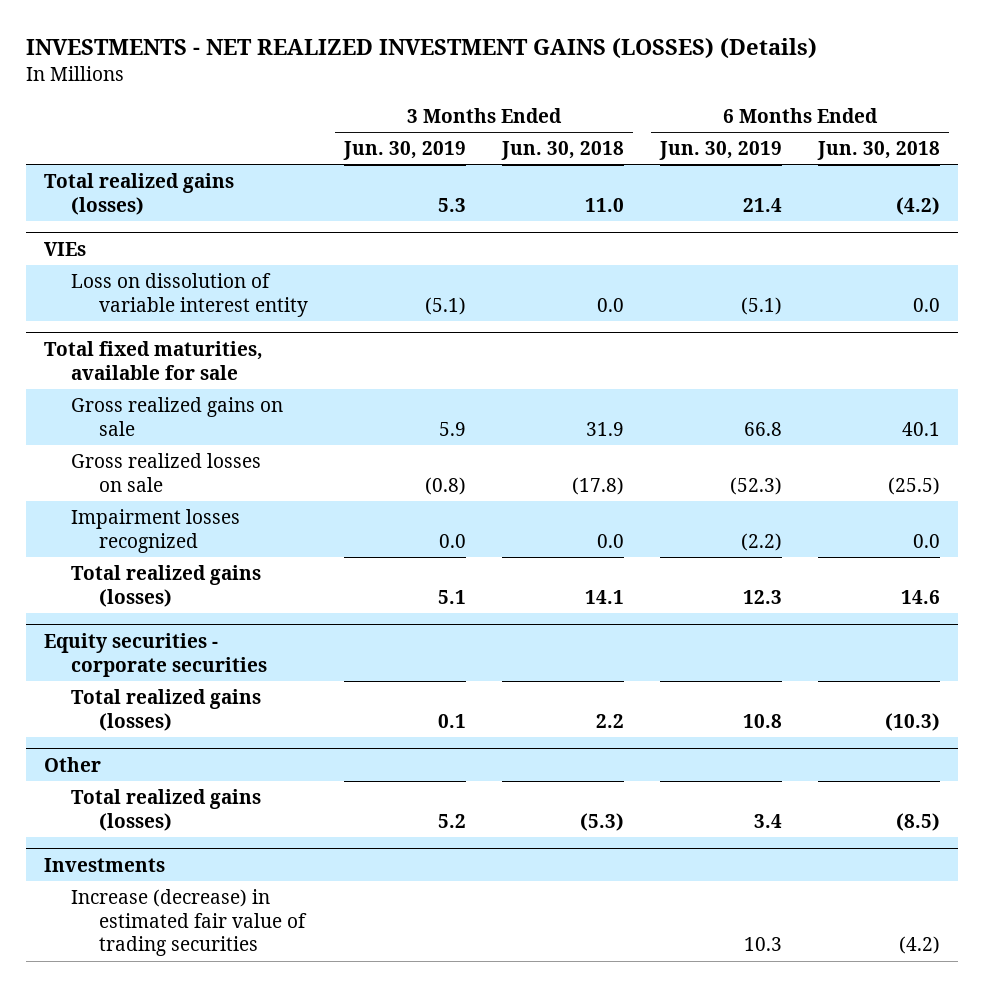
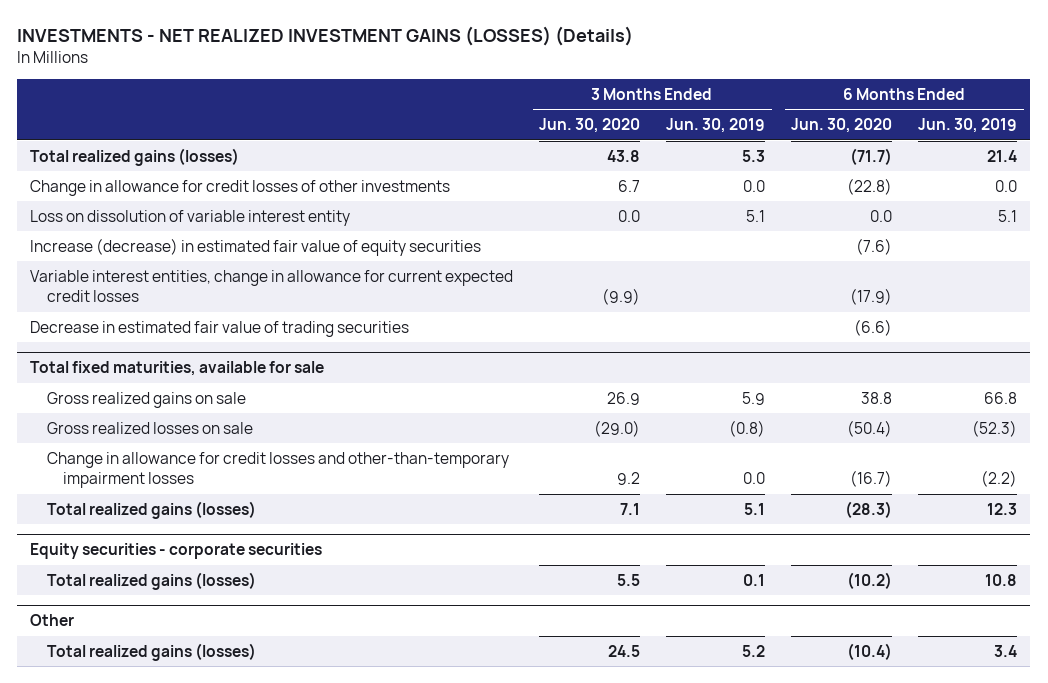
[500,141,624,161] Jun. 30, 2018 -> none
[817,141,941,161] Jun. 30, 2018 -> none
none -> [539,118,641,134] Jun. 30, 2020
none -> [791,118,893,134] Jun. 30, 2020
[43,241,86,256] VIEs -> none
none -> [30,179,451,196] Change in allowance for credit losses of other investments
[424,296,466,315] (5.1) -> [746,209,766,222] 5.1
[740,296,782,315] (5.1) -> [998,209,1018,222] 5.1
none -> [30,237,482,256] Increase (decrease) in estimated fair value of equity securities
none -> [30,269,514,303] Variable interest entities, change in allowance for current expected credit losses
none -> [30,320,410,337] Decrease in estimated fair value of trading securities
[71,508,241,553] Impairment losses recognized -> [46,451,509,489] Change in allowance for credit losses and other-than-temporary impairment losses
[43,857,165,872] Investments -> none
[71,888,307,957] Increase (decrease) in estimated fair value of trading securities -> none

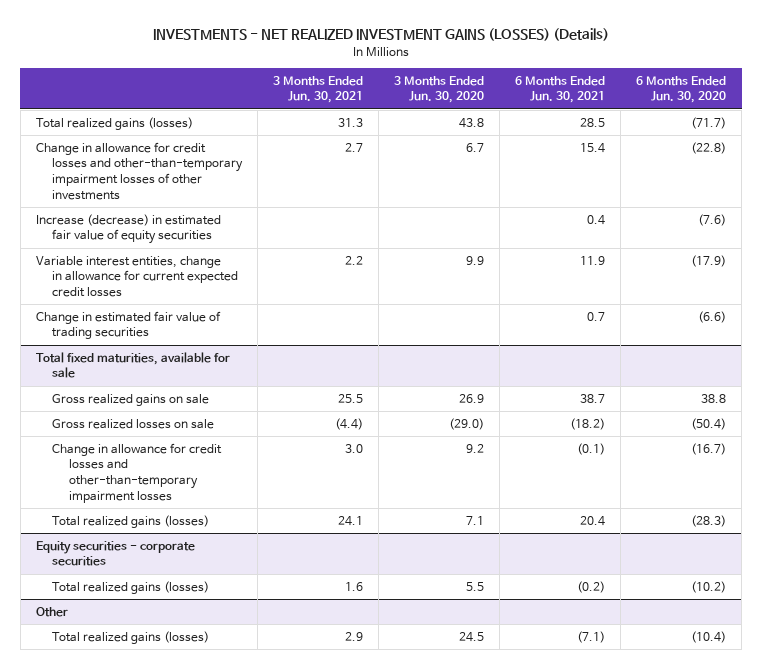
[666,118,766,134] Jun. 30, 2019 -> none
[918,118,1018,134] Jun. 30, 2019 -> none
none -> [273,75,364,104] 3 Months Ended Jun. 30, 2021
none -> [515,75,606,104] 6 Months Ended Jun. 30, 2021
[30,209,351,226] Loss on dissolution of variable interest entity -> none
[30,179,451,196] Change in allowance for credit losses of other investments -> [35,141,244,200] Change in allowance for credit losses and other-than-temporary impairment losses of other investments
[602,288,641,306] (9.9) -> [466,255,485,265] 9.9
[30,320,410,337] Decrease in estimated fair value of trading securities -> [35,310,221,340] Change in estimated fair value of trading securities

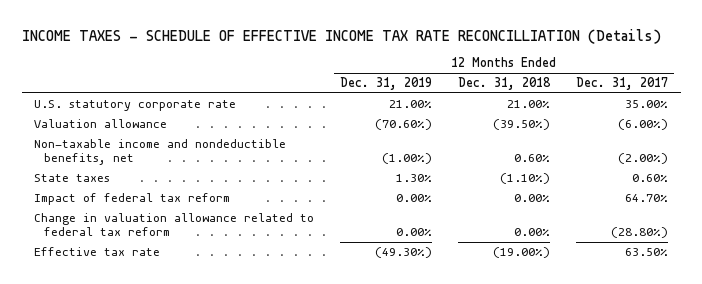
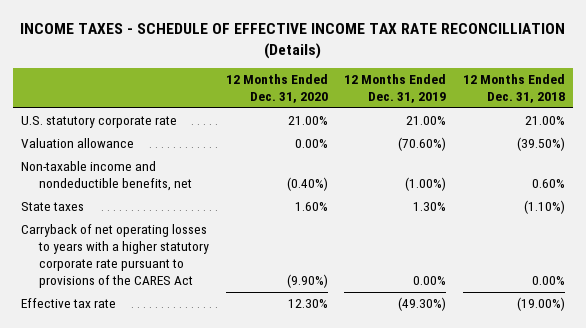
[575,77,668,91] Dec. 31, 2017 -> none
none -> [225,74,328,104] 12 Months Ended Dec. 31, 2020
[34,193,231,206] Impact of federal tax reform -> none
[34,213,315,237] Change in valuation allowance related to federal tax reform -> none
none -> [21,224,210,288] Carryback of net operating losses to years with a higher statutory corporate rate pursuant to provisions of the CARES Act

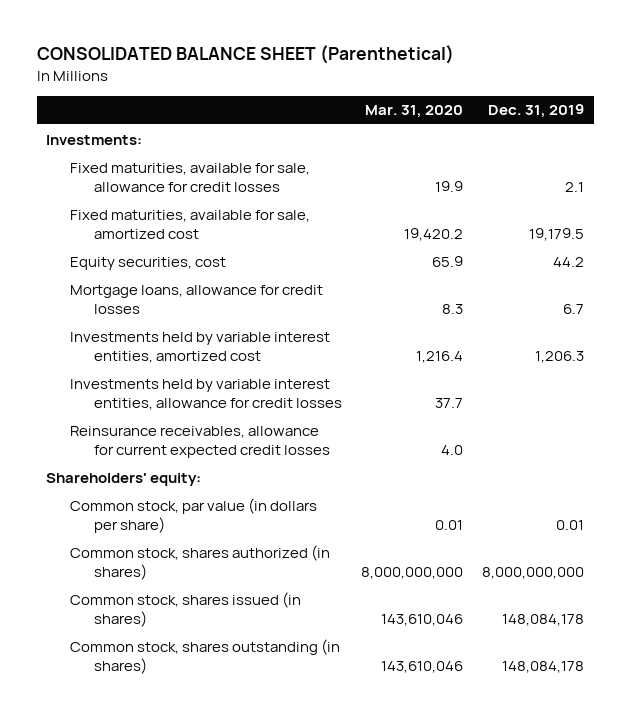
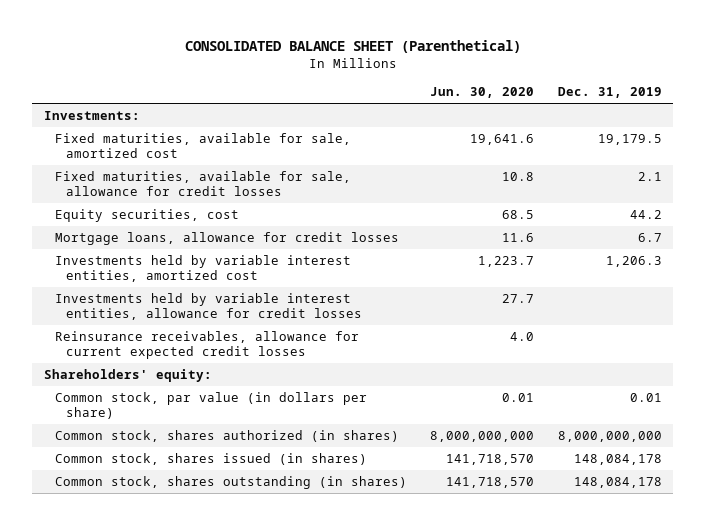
[365,105,464,119] Mar. 31, 2020 -> none
none -> [430,87,535,99] Jun. 30, 2020
[70,162,311,192] Fixed maturities, available for sale, allowance for credit losses -> [54,170,351,196] Fixed maturities, available for sale, allowance for credit losses

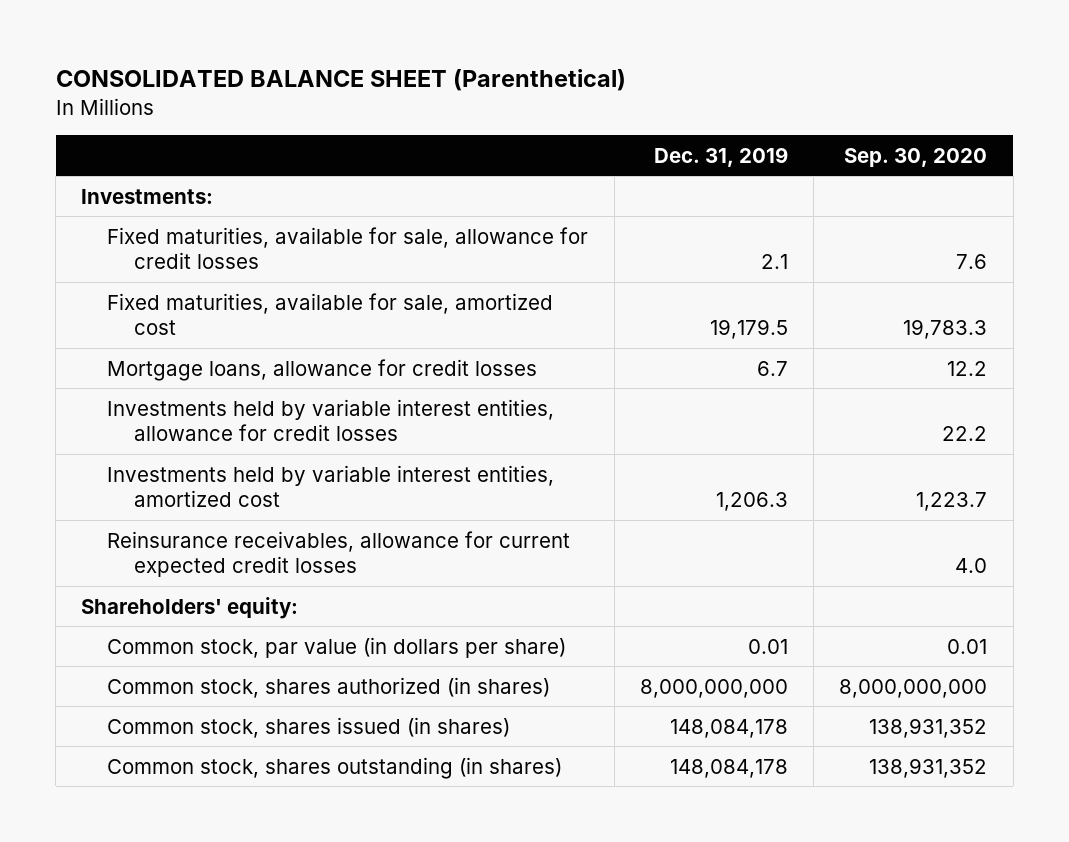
[430,87,535,99] Jun. 30, 2020 -> none
none -> [844,147,988,167] Sep. 30, 2020
[54,208,239,222] Equity securities, cost -> none
[54,132,351,158] Fixed maturities, available for sale, amortized cost -> [107,292,554,335] Fixed maturities, available for sale, amortized cost
[54,254,351,282] Investments held by variable interest entities, amortized cost -> [107,464,555,507] Investments held by variable interest entities, amortized cost

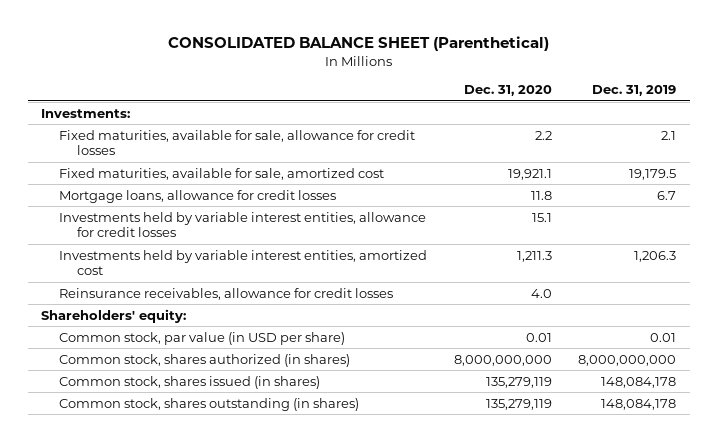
[844,147,988,167] Sep. 30, 2020 -> none
none -> [463,85,552,97] Dec. 31, 2020
[107,530,571,577] Reinsurance receivables, allowance for current expected credit losses -> [59,287,394,300] Reinsurance receivables, allowance for credit losses
[107,636,567,658] Common stock, par value (in dollars per share) -> [59,331,346,345] Common stock, par value (in USD per share)

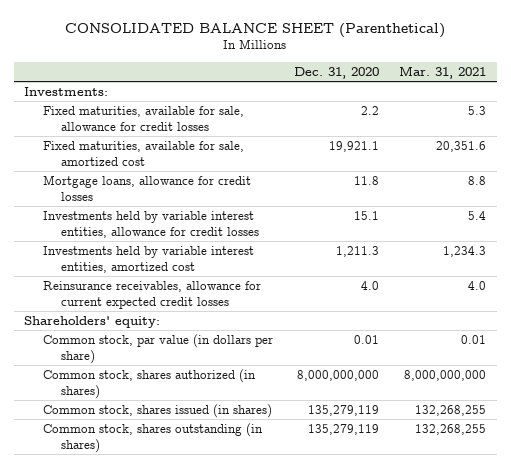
[592,85,677,97] Dec. 31, 2019 -> none
none -> [399,65,487,79] Mar. 31, 2021
[59,287,394,300] Reinsurance receivables, allowance for credit losses -> [42,280,261,309] Reinsurance receivables, allowance for current expected credit losses
[59,331,346,345] Common stock, par value (in USD per share) -> [42,333,273,364] Common stock, par value (in dollars per share)

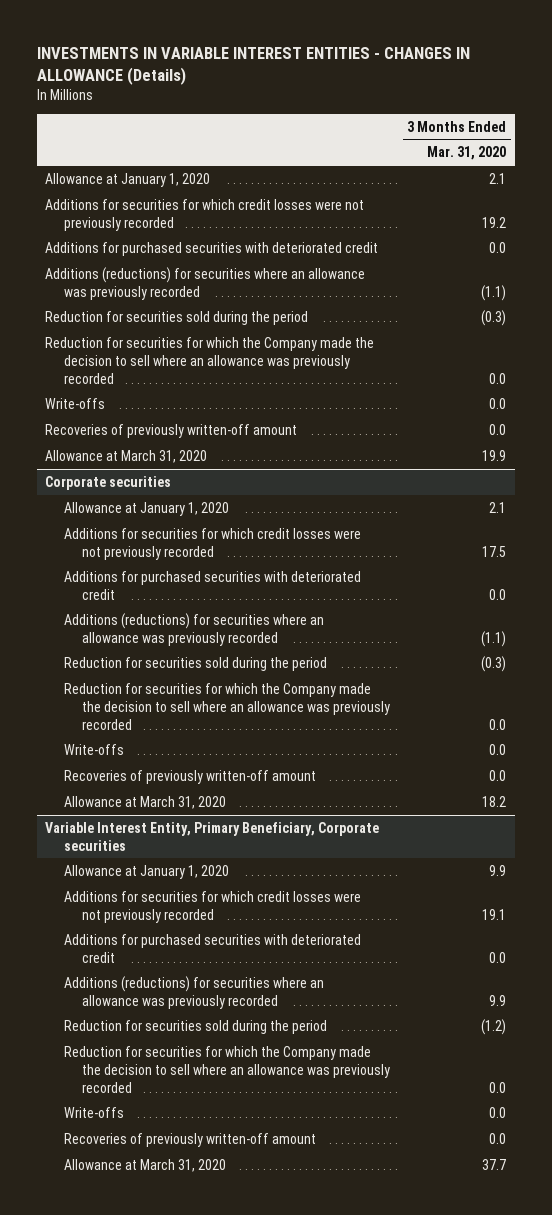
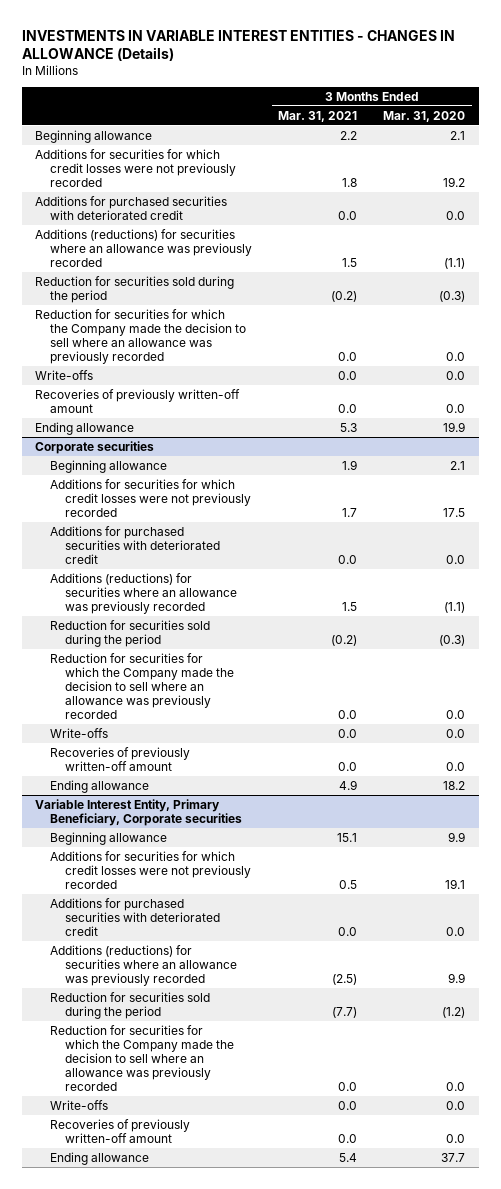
none -> [278,110,358,122] Mar. 31, 2021
[45,172,211,187] Allowance at January 1, 2020 -> [35,129,153,143] Beginning allowance
[45,449,208,463] Allowance at March 31, 2020 -> [35,421,135,435] Ending allowance
[63,501,229,516] Allowance at January 1, 2020 -> [50,459,168,473] Beginning allowance
[63,795,226,809] Allowance at March 31, 2020 -> [50,779,150,793] Ending allowance
[63,864,229,879] Allowance at January 1, 2020 -> [50,831,168,845] Beginning allowance
[63,1158,226,1172] Allowance at March 31, 2020 -> [50,1151,150,1165] Ending allowance

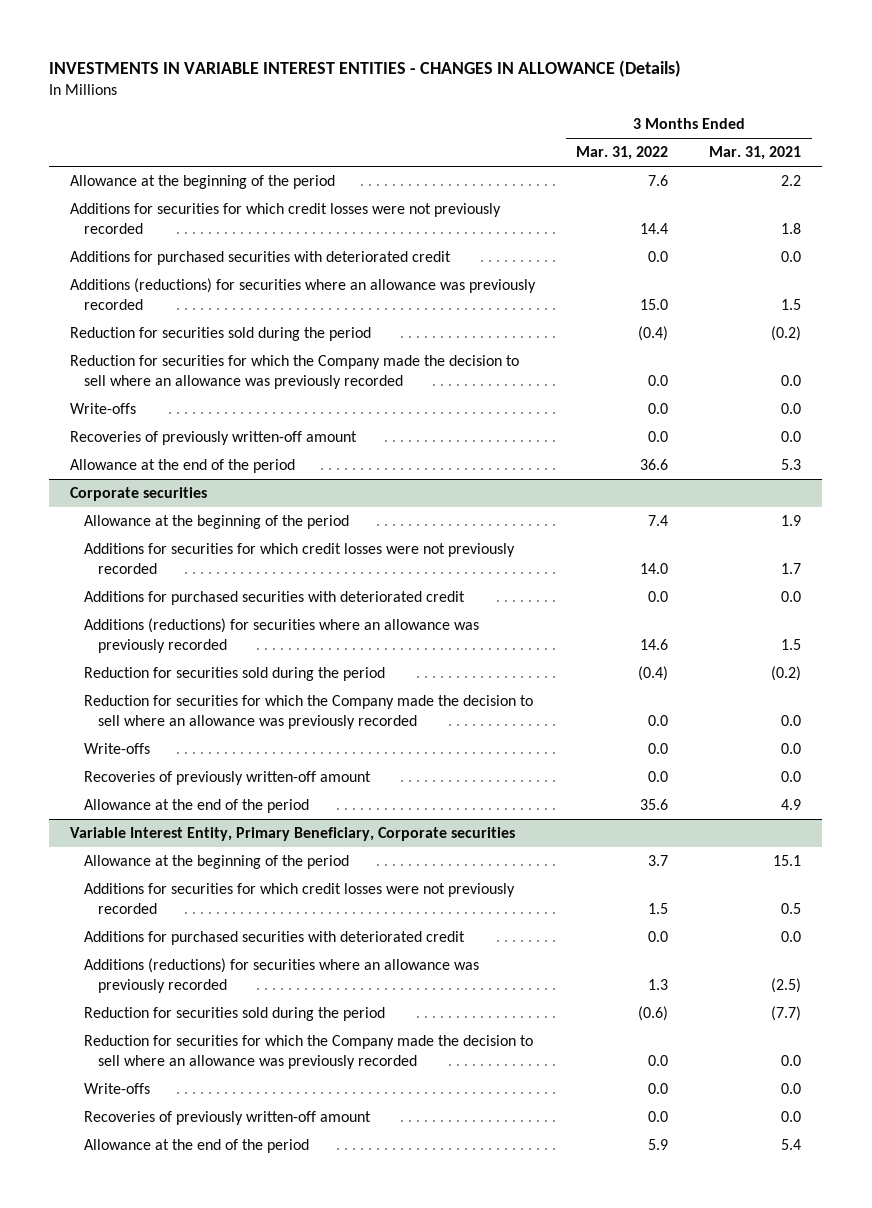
[383,110,466,122] Mar. 31, 2020 -> none
none -> [576,146,669,161] Mar. 31, 2022
[35,129,153,143] Beginning allowance -> none
none -> [70,175,336,190] Allowance at the beginning of the period
[35,421,135,435] Ending allowance -> none
none -> [70,459,296,474] Allowance at the end of the period
[50,459,168,473] Beginning allowance -> none
none -> [84,515,350,530] Allowance at the beginning of the period
[50,779,150,793] Ending allowance -> none
none -> [84,799,310,814] Allowance at the end of the period
[50,831,168,845] Beginning allowance -> [84,855,350,870] Allowance at the beginning of the period
[50,1151,150,1165] Ending allowance -> none
none -> [84,1139,310,1154] Allowance at the end of the period

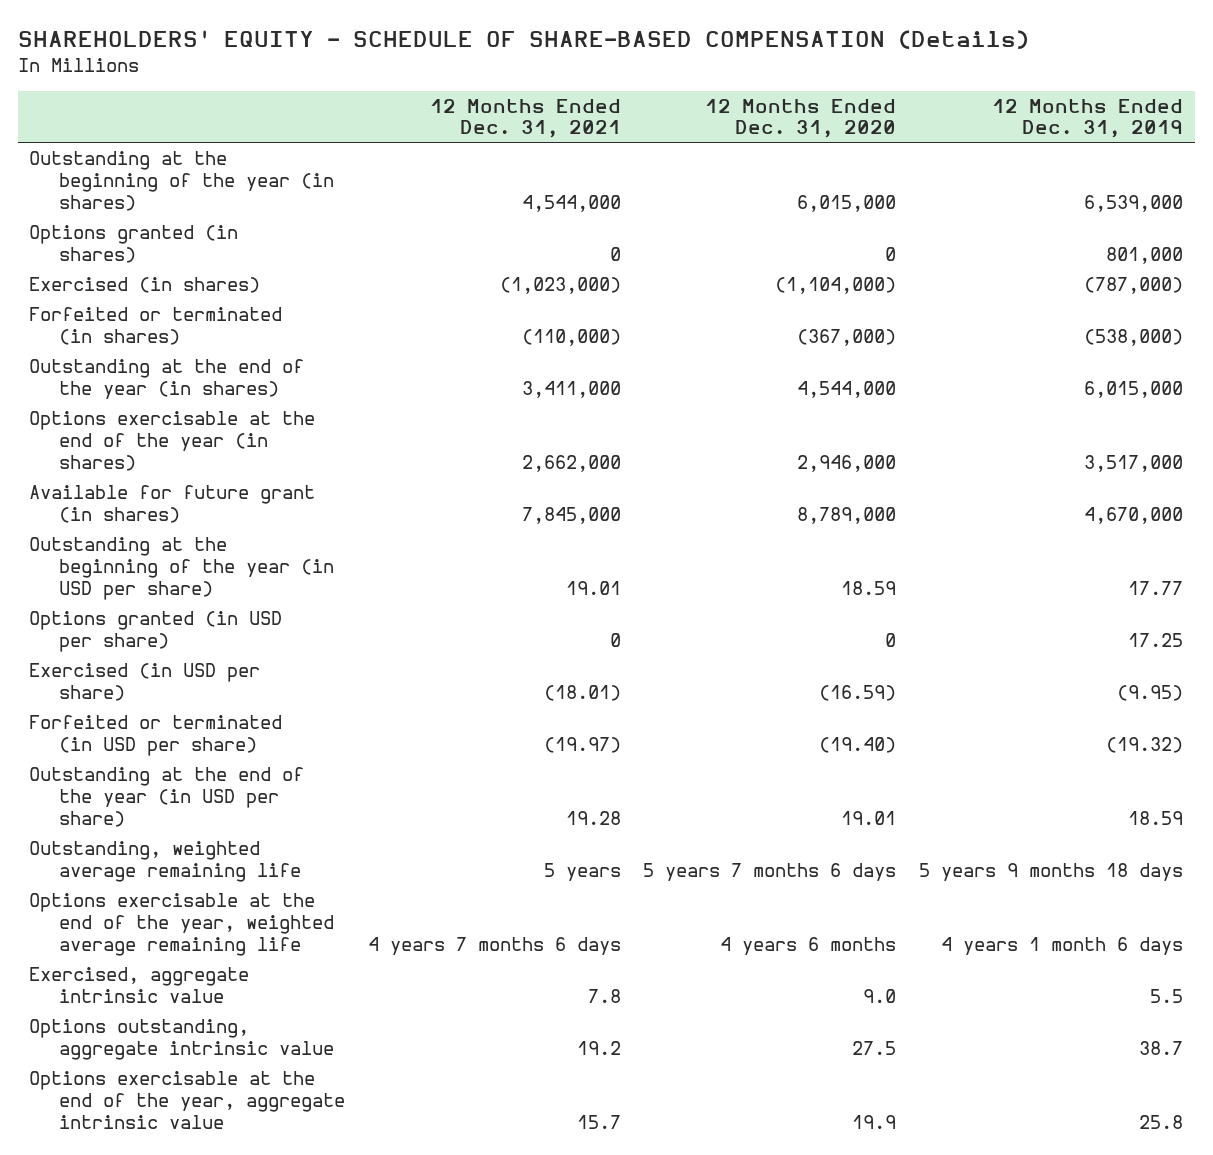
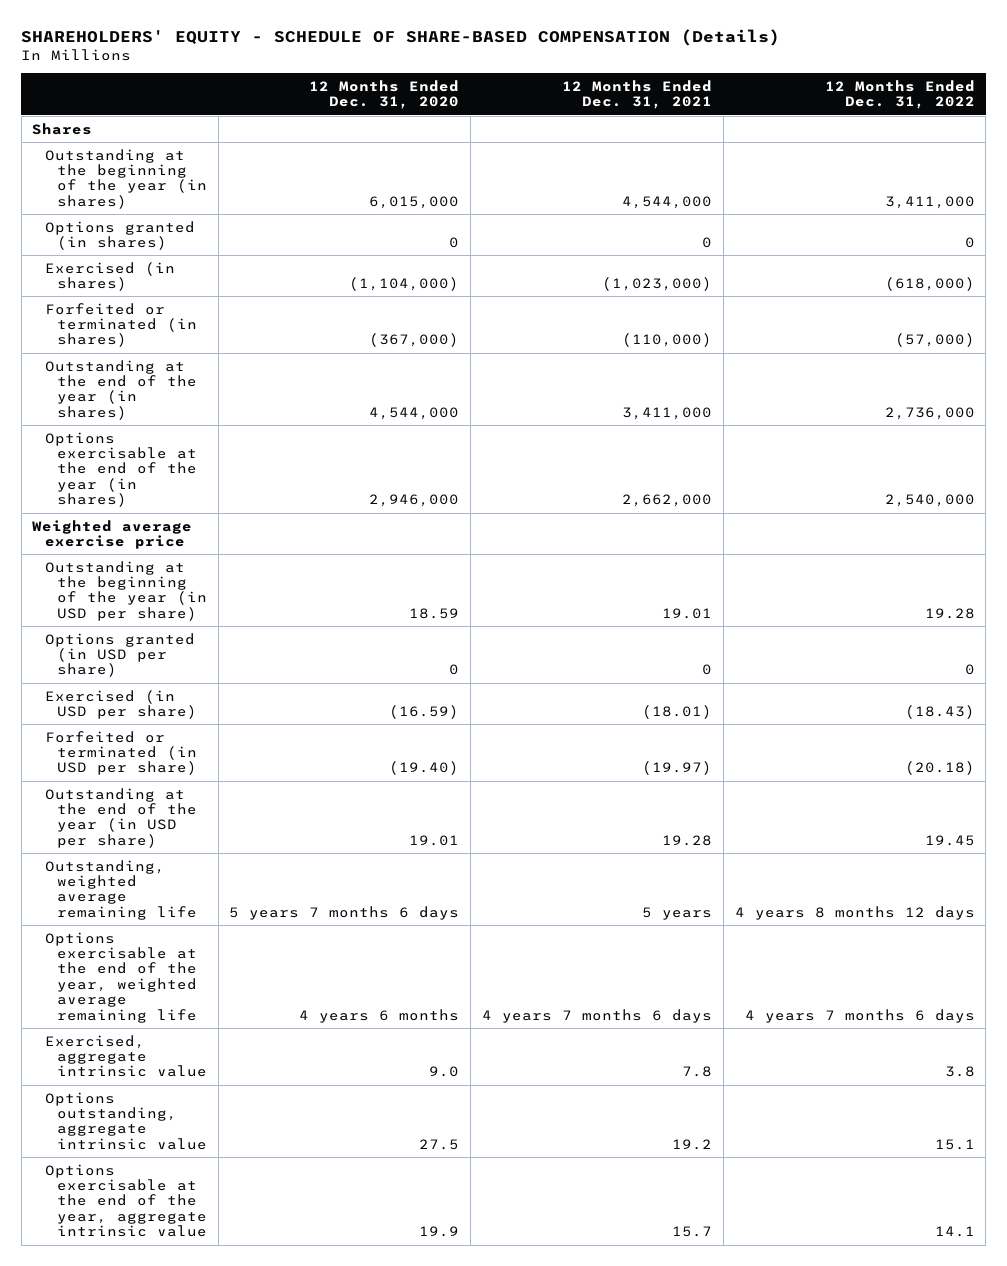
[992,98,1184,139] 12 Months Ended Dec. 31, 2019 -> none
none -> [824,79,975,110] 12 Months Ended Dec. 31, 2022
none -> [32,122,93,135] Shares
[29,484,316,523] Available for future grant (in shares) -> none
none -> [32,519,193,550] Weighted average exercise price

